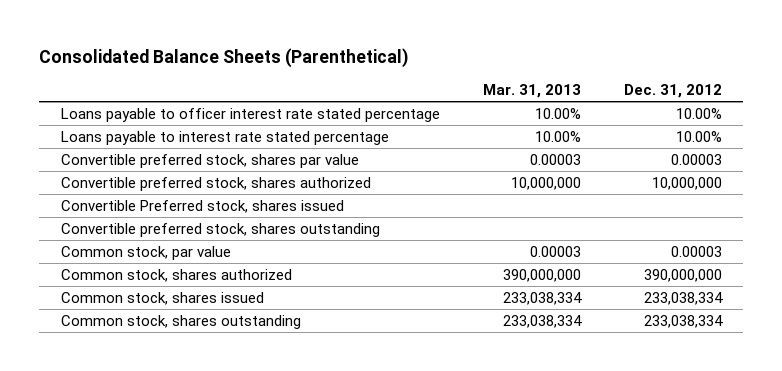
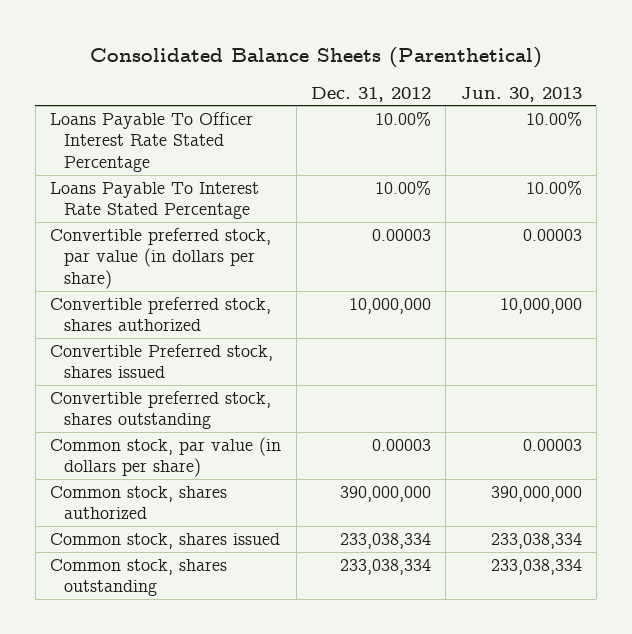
[482,83,581,98] Mar. 31, 2013 -> none
none -> [460,86,582,102] Jun. 30, 2013
[60,108,440,123] Loans payable to officer interest rate stated percentage -> [50,111,254,172] Loans Payable To Officer Interest Rate Stated Percentage
[60,131,389,146] Loans payable to interest rate stated percentage -> [50,181,260,220] Loans Payable To Interest Rate Stated Percentage
[60,154,359,169] Convertible preferred stock, shares par value -> [50,227,272,289] Convertible preferred stock, par value (in dollars per share)
[60,246,231,261] Common stock, par value -> [50,436,282,478] Common stock, par value (in dollars per share)

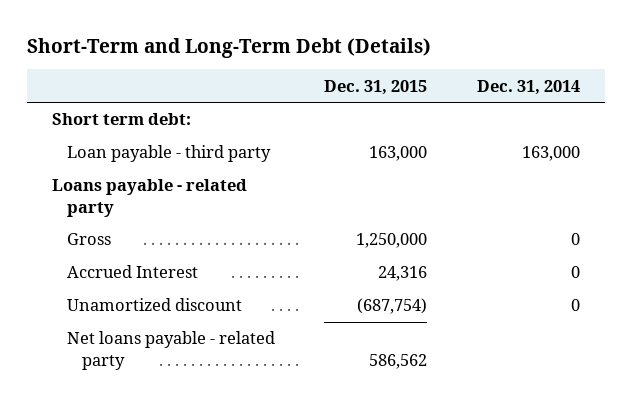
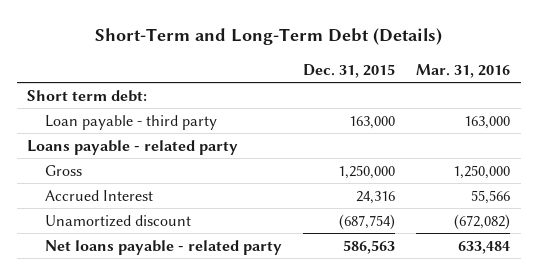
[476,79,580,95] Dec. 31, 2014 -> none
none -> [416,63,511,78] Mar. 31, 2016
[369,353,428,369] 586,562 -> [343,239,396,254] 586,563

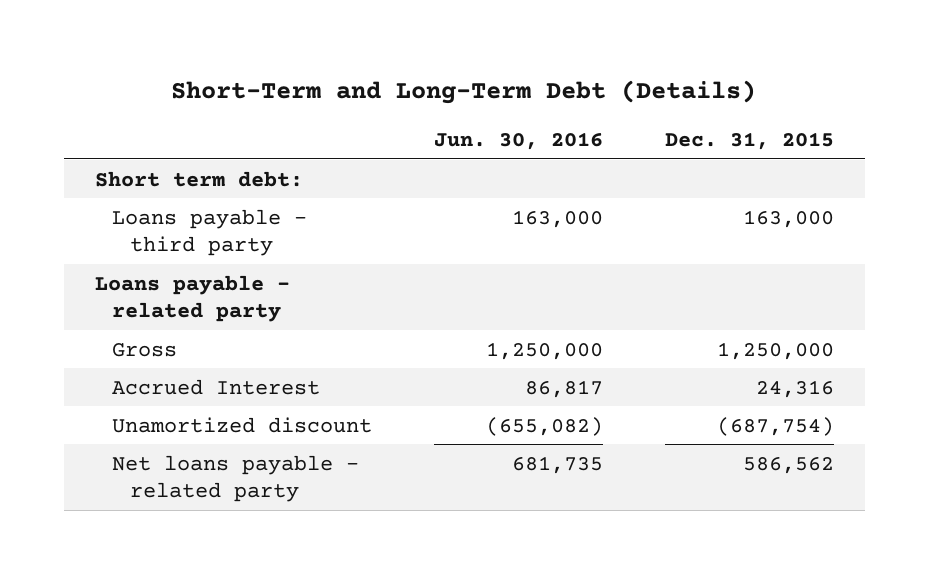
[416,63,511,78] Mar. 31, 2016 -> none
none -> [434,132,604,151] Jun. 30, 2016
[45,114,218,130] Loan payable - third party -> [112,208,308,257] Loans payable - third party
[343,239,396,254] 586,563 -> [742,456,834,474] 586,562

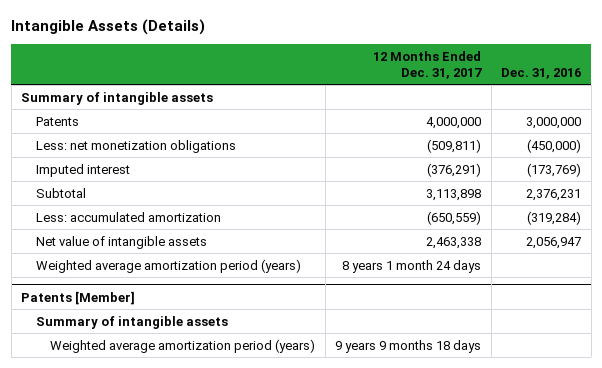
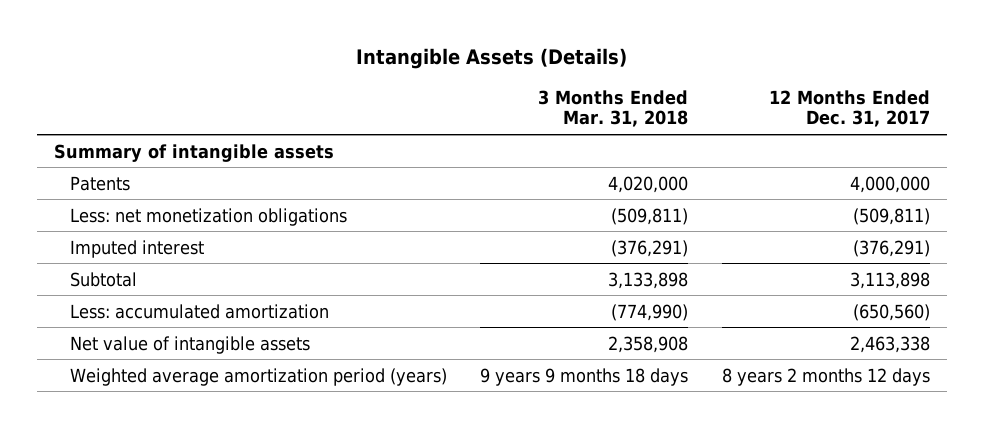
[501,67,582,79] Dec. 31, 2016 -> none
none -> [538,90,689,128] 3 Months Ended Mar. 31, 2018
[427,210,482,225] (650,559) -> [853,303,931,321] (650,560)
[21,290,136,305] Patents [Member] -> none
[35,315,228,329] Summary of intangible assets -> none
[50,338,316,353] Weighted average amortization period (years) -> none
[342,259,482,273] 8 years 1 month 24 days -> [722,367,931,386] 8 years 2 months 12 days

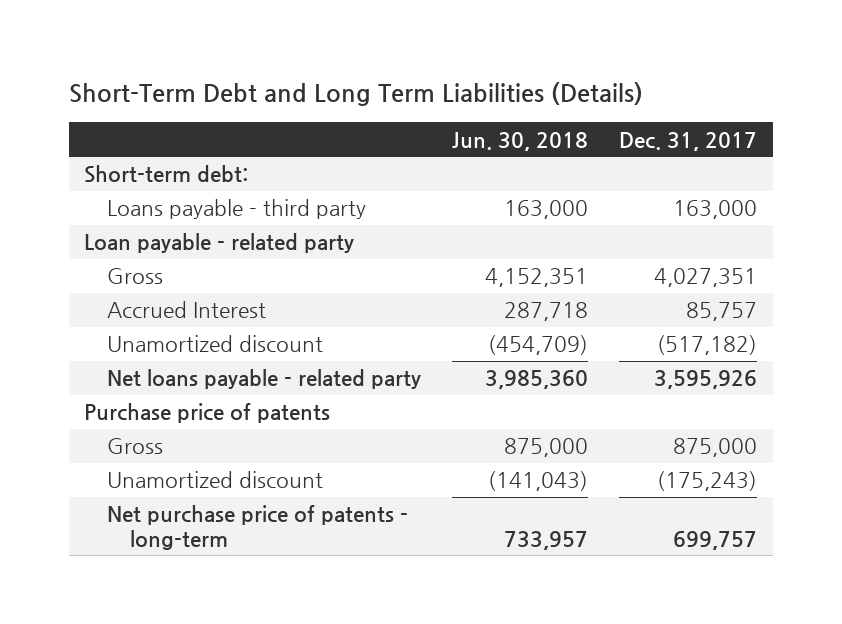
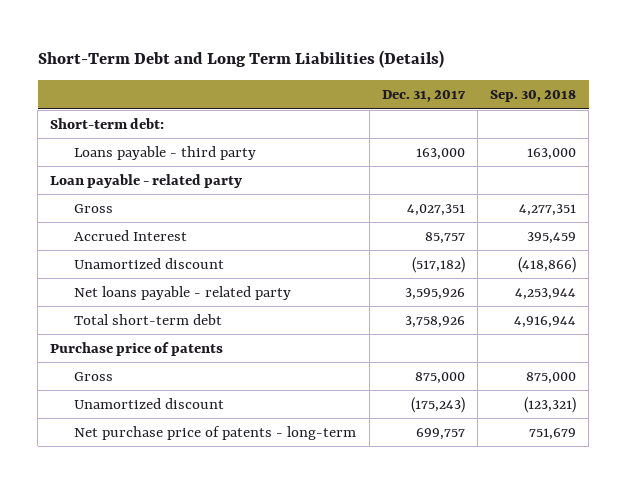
[452,131,589,151] Jun. 30, 2018 -> none
none -> [490,90,577,103] Sep. 30, 2018
none -> [74,313,223,325] Total short-term debt

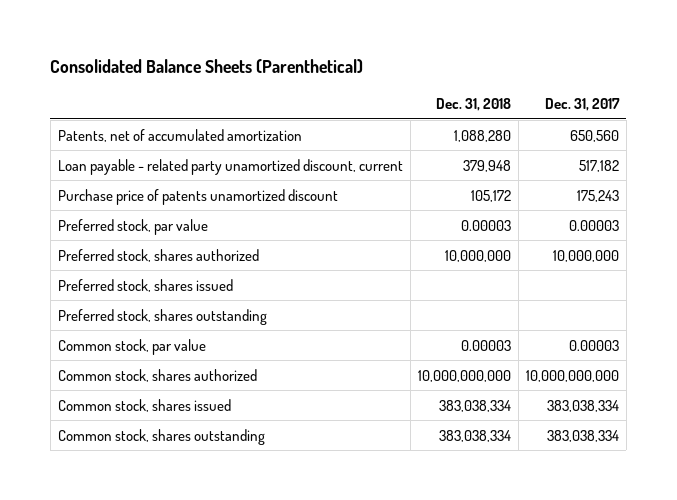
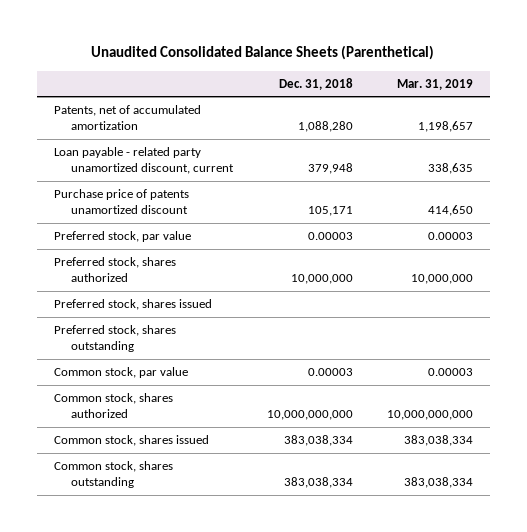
[50,59,364,74] Consolidated Balance Sheets (Parenthetical) -> [91,45,435,61] Unaudited Consolidated Balance Sheets (Parenthetical)
[544,98,620,112] Dec. 31, 2017 -> none
none -> [396,78,473,90] Mar. 31, 2019
[470,189,511,202] 105,172 -> [307,206,353,217] 105,171

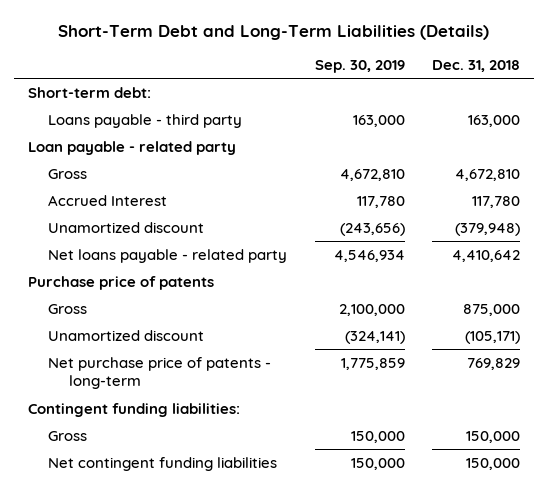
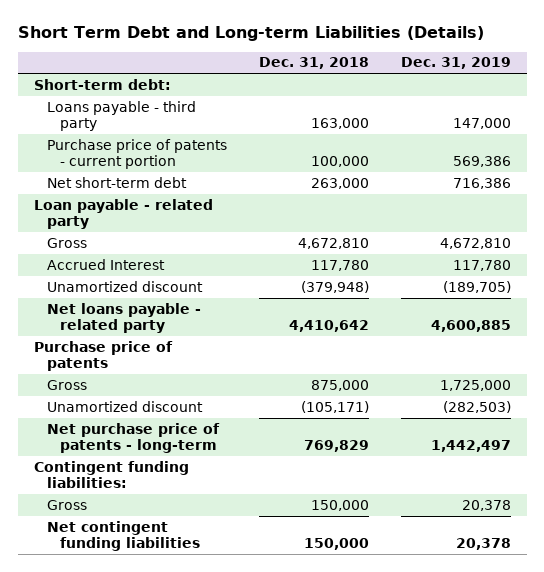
[57,24,489,40] Short-Term Debt and Long-Term Liabilities (Details) -> [17,26,484,42] Short Term Debt and Long-term Liabilities (Details)
[314,60,405,74] Sep. 30, 2019 -> none
none -> [400,57,511,70] Dec. 31, 2019
none -> [46,138,227,170] Purchase price of patents - current portion
none -> [46,176,187,188] Net short-term debt

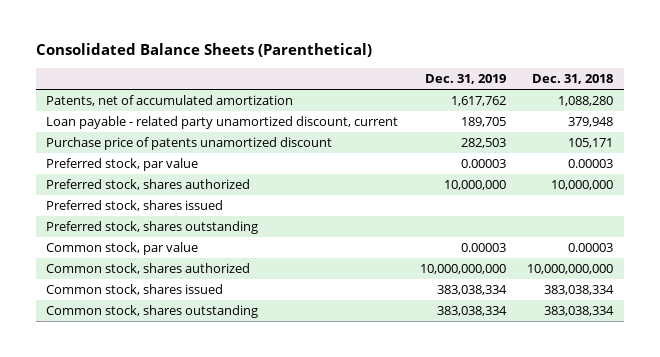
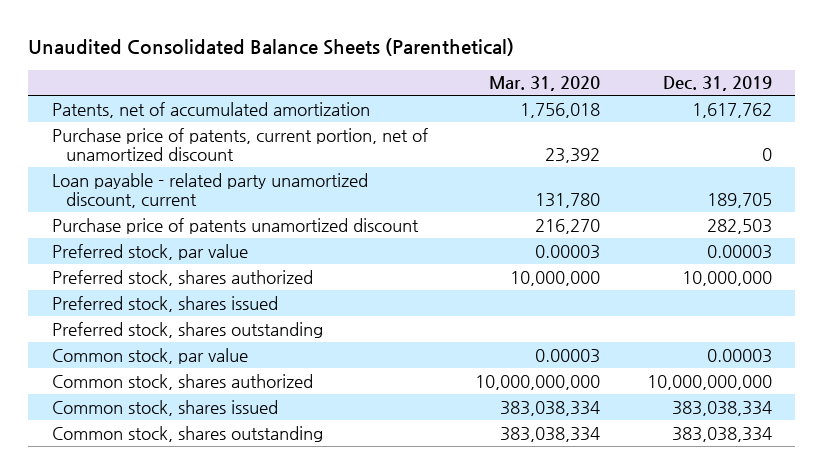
[35,43,372,58] Consolidated Balance Sheets (Parenthetical) -> [27,38,514,57] Unaudited Consolidated Balance Sheets (Parenthetical)
[532,73,614,84] Dec. 31, 2018 -> none
none -> [488,76,600,92] Mar. 31, 2020
none -> [51,127,428,162] Purchase price of patents, current portion, net of unamortized discount

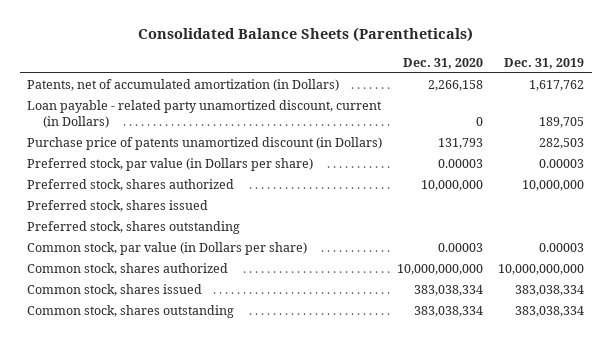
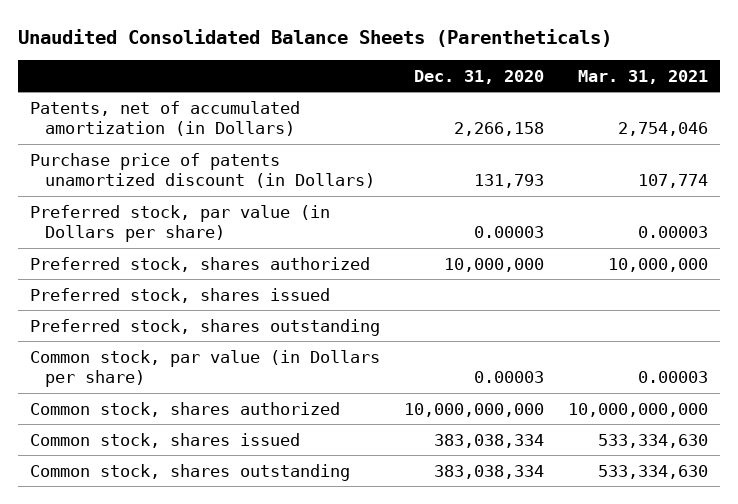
[137,27,473,43] Consolidated Balance Sheets (Parentheticals) -> [17,28,612,47] Unaudited Consolidated Balance Sheets (Parentheticals)
[504,57,585,69] Dec. 31, 2019 -> none
none -> [578,69,709,84] Mar. 31, 2021
[27,99,383,129] Loan payable - related party unamortized discount, current (in Dollars) -> none

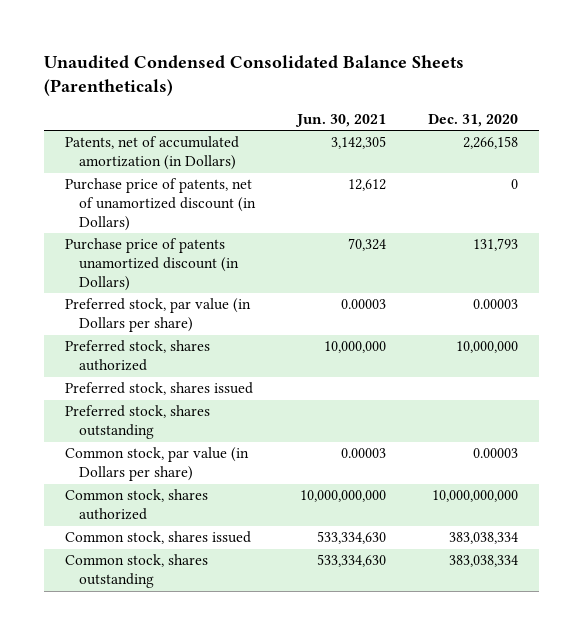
[17,28,612,47] Unaudited Consolidated Balance Sheets (Parentheticals) -> [43,54,464,96] Unaudited Condensed Consolidated Balance Sheets (Parentheticals)
[578,69,709,84] Mar. 31, 2021 -> none
none -> [295,113,387,127] Jun. 30, 2021
none -> [64,178,257,232] Purchase price of patents, net of unamortized discount (in Dollars)

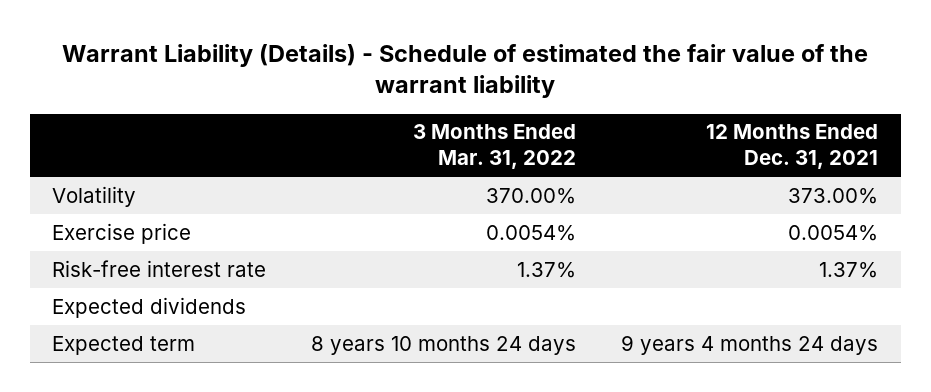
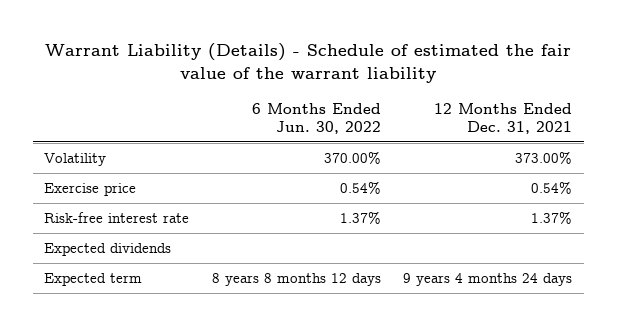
[413,124,577,170] 3 Months Ended Mar. 31, 2022 -> none
none -> [251,102,381,135] 6 Months Ended Jun. 30, 2022
[788,224,879,241] 0.0054% -> [531,180,573,194] 0.54%

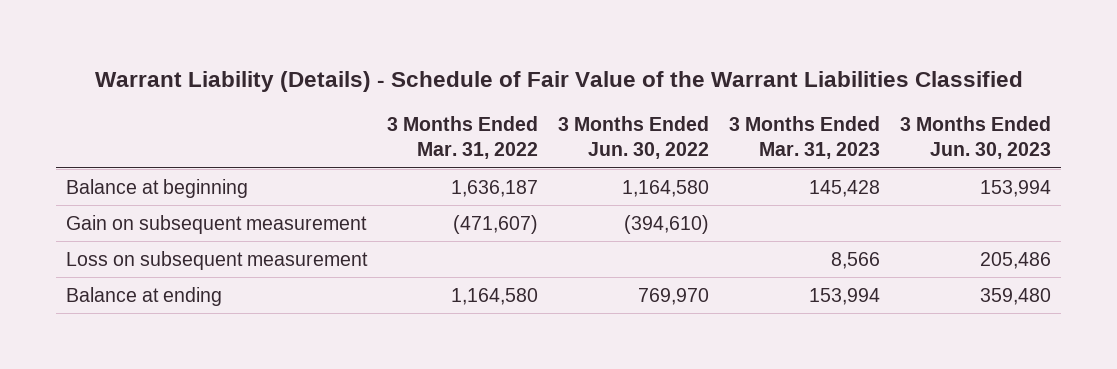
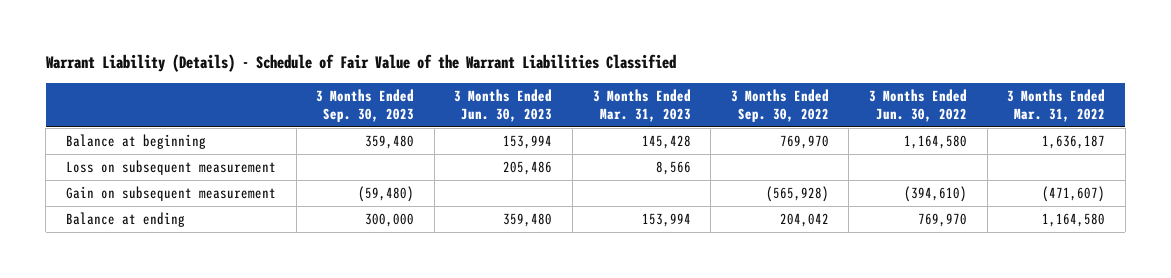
none -> [316,88,415,123] 3 Months Ended Sep. 30, 2023
none -> [730,88,829,123] 3 Months Ended Sep. 30, 2022
[66,214,368,234] Gain on subsequent measurement -> [65,185,276,201] Gain on subsequent measurement

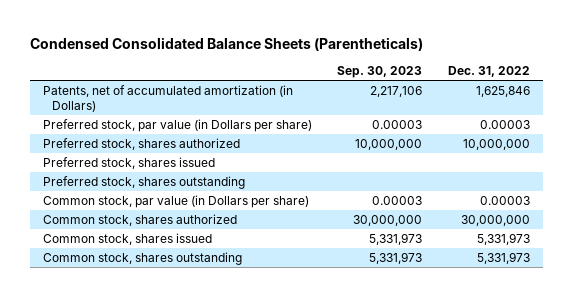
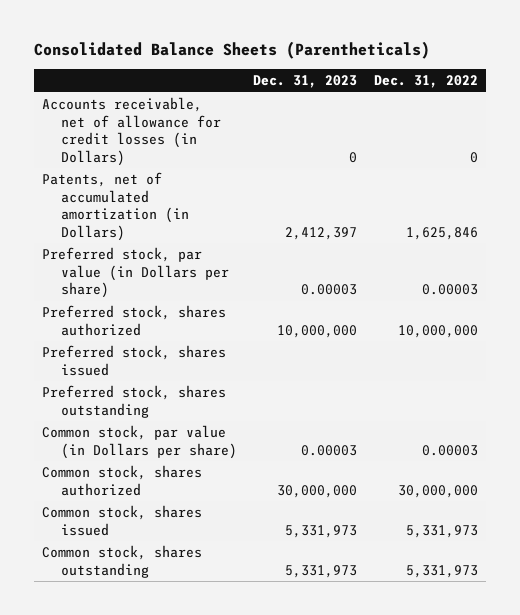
[30,37,424,52] Condensed Consolidated Balance Sheets (Parentheticals) -> [33,41,430,60] Consolidated Balance Sheets (Parentheticals)
[337,66,423,79] Sep. 30, 2023 -> none
none -> [253,75,358,89] Dec. 31, 2023
none -> [41,97,221,166] Accounts receivable, net of allowance for credit losses (in Dollars)

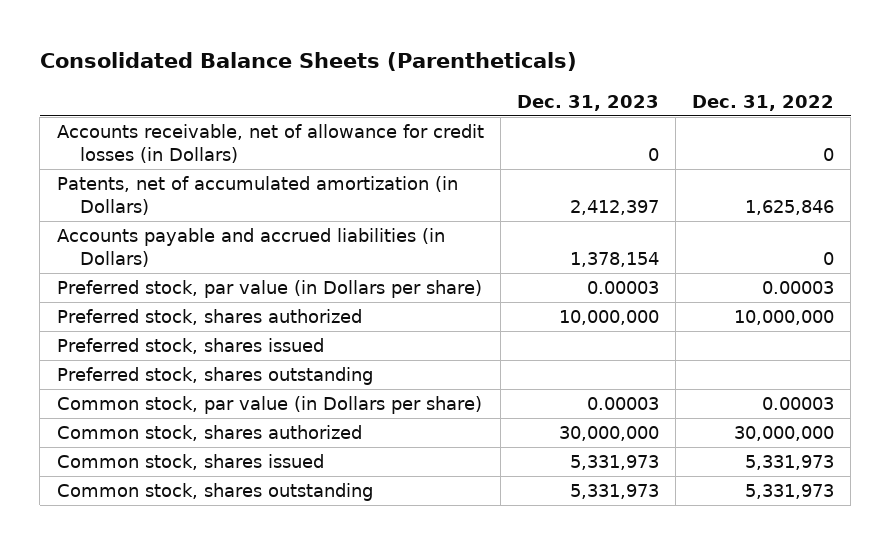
none -> [56,228,445,268] Accounts payable and accrued liabilities (in Dollars)

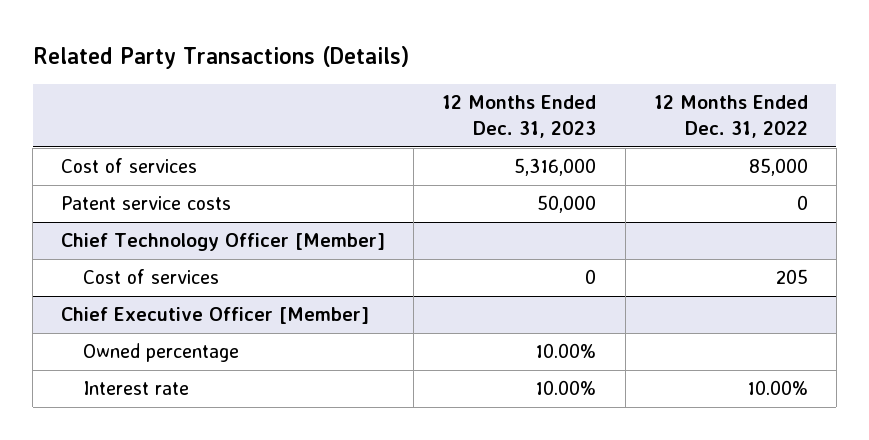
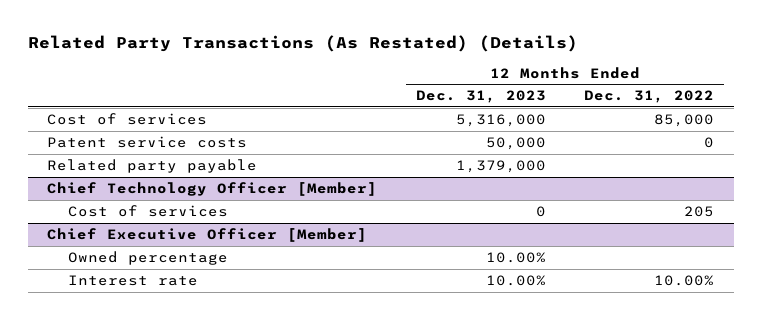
[32,45,409,69] Related Party Transactions (Details) -> [27,35,578,53] Related Party Transactions (As Restated) (Details)
none -> [47,158,258,173] Related party payable

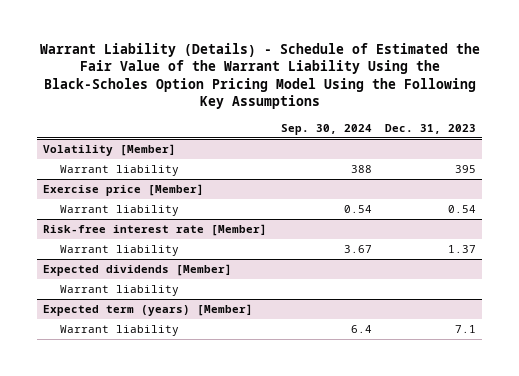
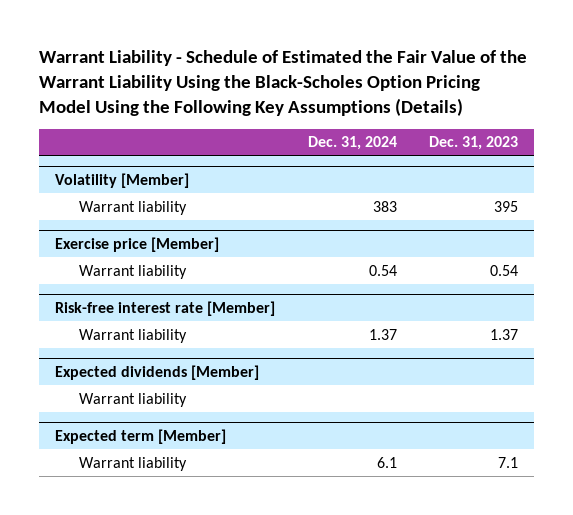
[39,43,480,110] Warrant Liability (Details) - Schedule of Estimated the Fair Value of the Warrant Liability Using the Black-Scholes Option Pricing Model Using the Following Key Assumptions -> [38,50,527,116] Warrant Liability - Schedule of Estimated the Fair Value of the Warrant Liability Using the Black-Scholes Option Pricing Model Using the Following Key Assumptions (Details)
[280,123,372,135] Sep. 30, 2024 -> none
none -> [307,136,397,151] Dec. 31, 2024
[43,304,254,317] Expected term (years) [Member] -> [55,428,227,444] Expected term [Member]

